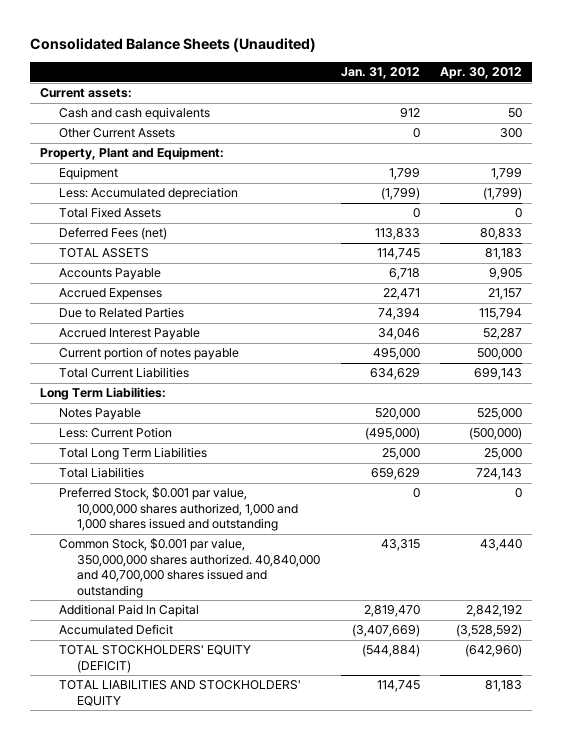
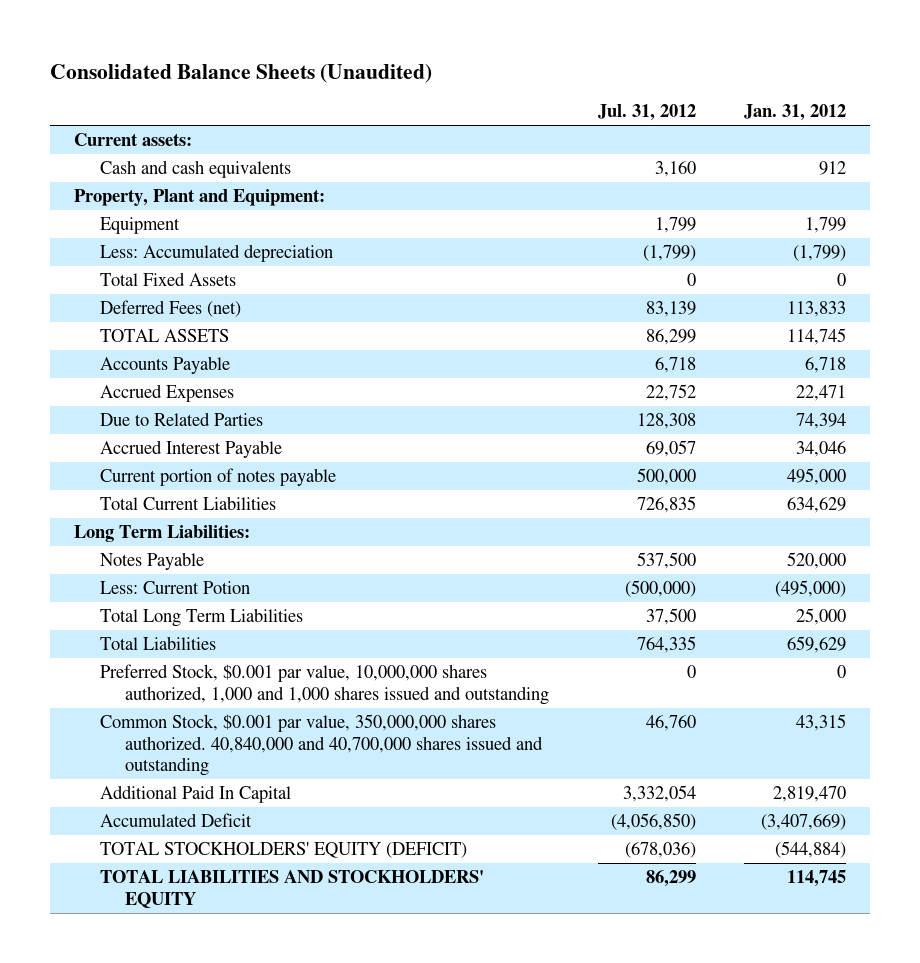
[439,67,522,80] Apr. 30, 2012 -> none
none -> [597,104,696,122] Jul. 31, 2012
[58,128,175,139] Other Current Assets -> none

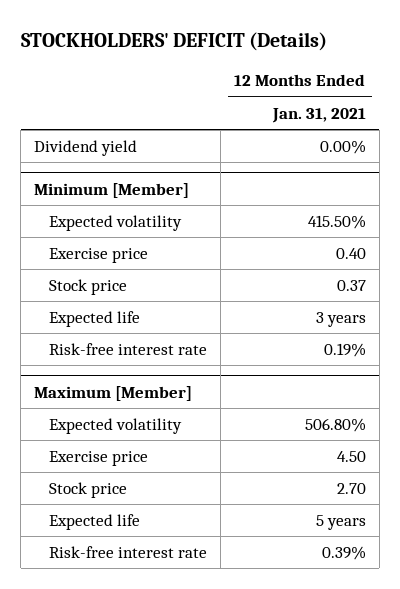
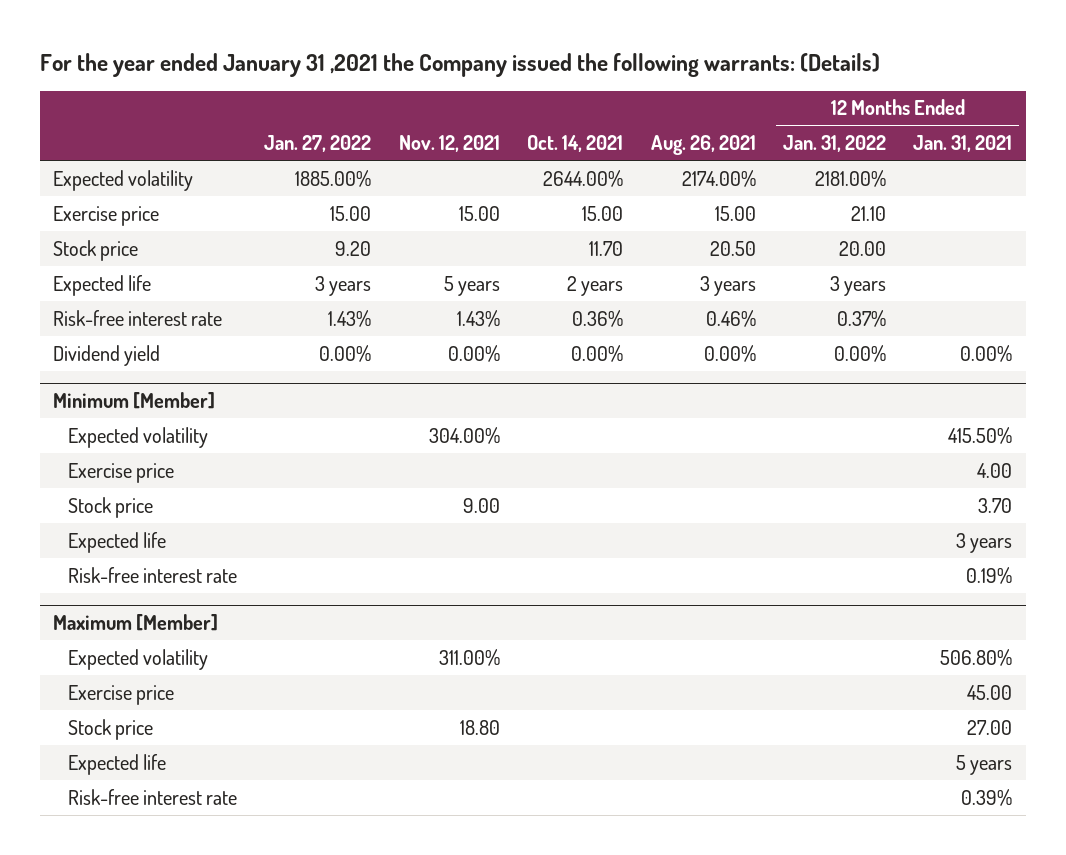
[20,32,327,52] STOCKHOLDERS' DEFICIT (Details) -> [39,52,880,77] For the year ended January 31 ,2021 the Company issued the following warrants: (Details)
none -> [264,135,372,153] Jan. 27, 2022
none -> [398,135,500,153] Nov. 12, 2021
none -> [527,135,624,153] Oct. 14, 2021
none -> [650,135,756,156] Aug. 26, 2021
none -> [782,135,886,153] Jan. 31, 2022
none -> [53,169,194,191] Expected volatility
none -> [53,205,160,226] Exercise price
none -> [53,239,139,261] Stock price
none -> [53,274,152,296] Expected life
none -> [53,309,223,326] Risk-free interest rate
[335,248,366,260] 0.40 -> [977,462,1013,478] 4.00
[336,280,366,292] 0.37 -> [978,497,1013,513] 3.70
[336,451,366,463] 4.50 -> [967,684,1013,700] 45.00
[336,483,366,495] 2.70 -> [967,719,1013,735] 27.00

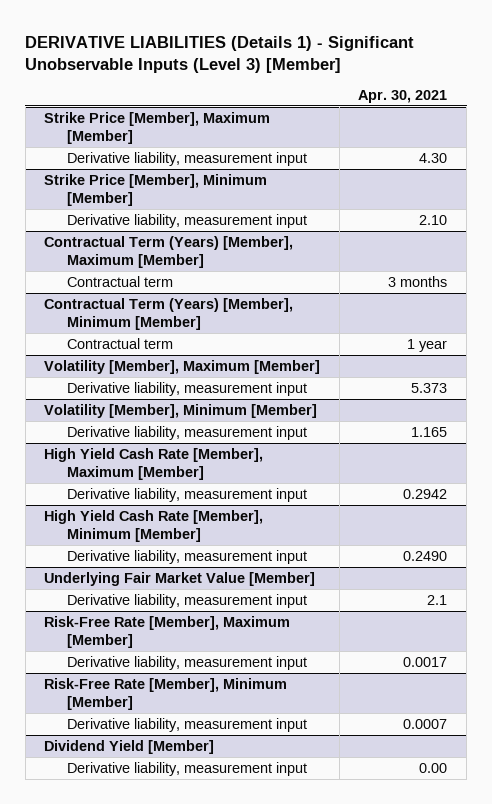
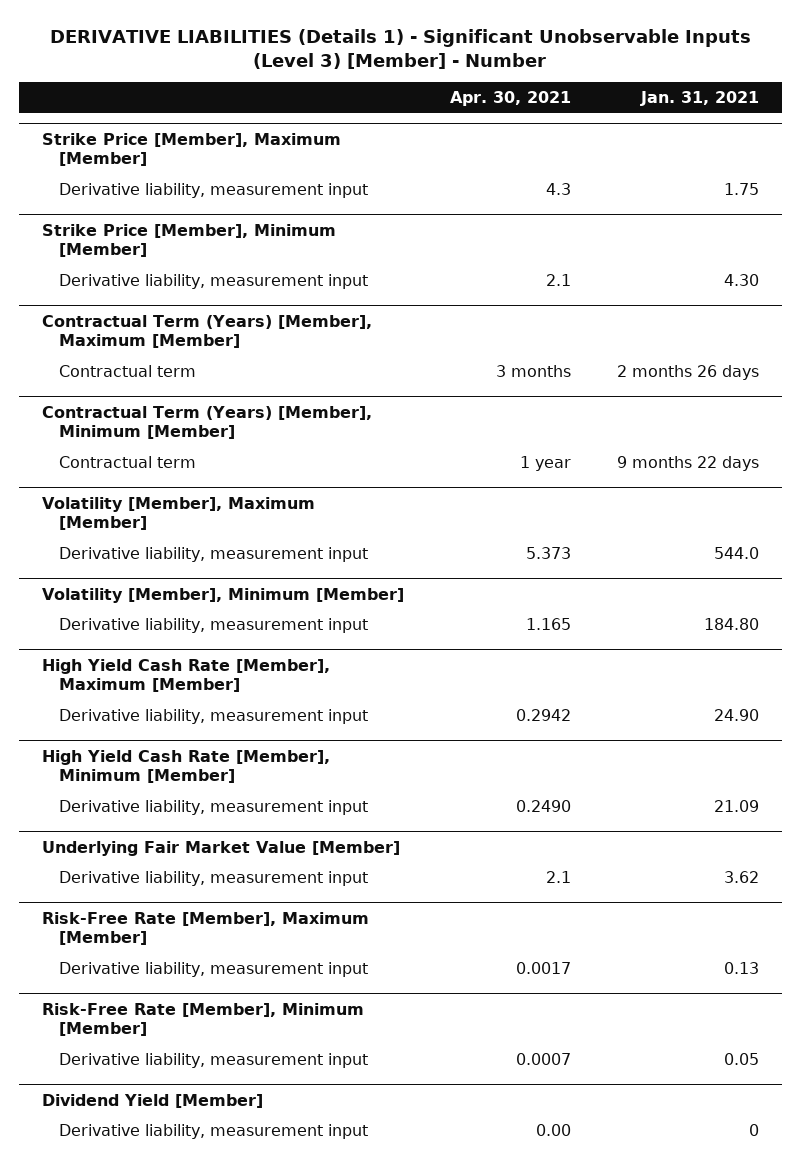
[25,35,415,73] DERIVATIVE LIABILITIES (Details 1) - Significant Unobservable Inputs (Level 3) [Member] -> [50,28,752,69] DERIVATIVE LIABILITIES (Details 1) - Significant Unobservable Inputs (Level 3) [Member] - Number
none -> [639,90,759,106] Jan. 31, 2021
[419,152,448,163] 4.30 -> [545,182,571,195] 4.3
[419,214,448,225] 2.10 -> [545,273,571,286] 2.1

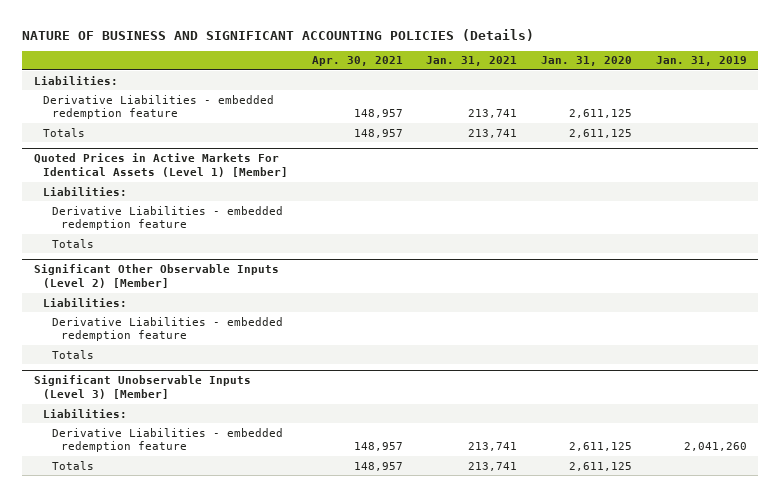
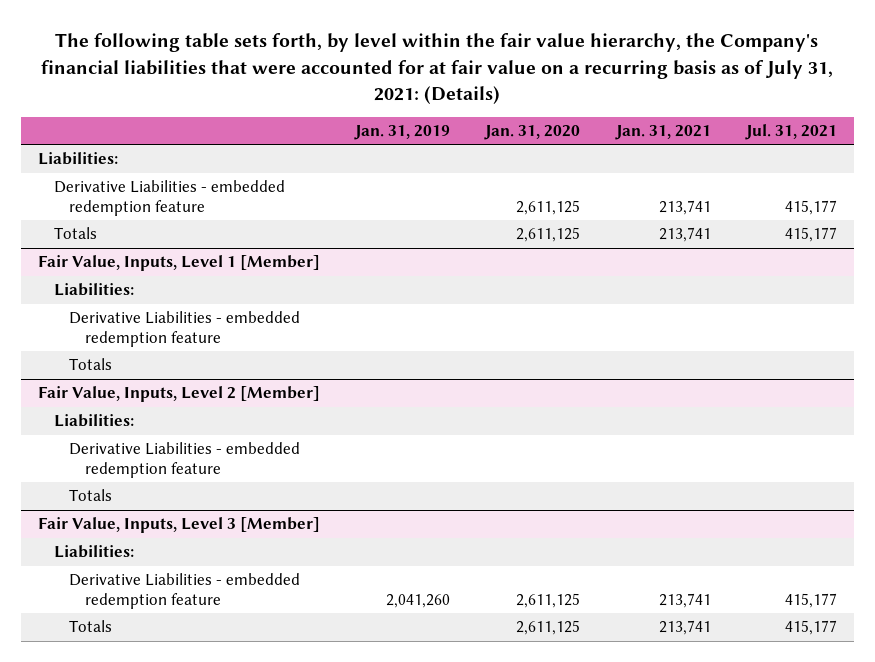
[22,28,535,41] NATURE OF BUSINESS AND SIGNIFICANT ACCOUNTING POLICIES (Details) -> [41,33,834,104] The following table sets forth, by level within the fair value hierarchy, the Company's financial liabilities that were accounted for at fair value on a recurring basis as of July 31, 2021: (Details)
[311,56,403,67] Apr. 30, 2021 -> none
none -> [744,124,837,141] Jul. 31, 2021
[34,153,288,178] Quoted Prices in Active Markets For Identical Assets (Level 1) [Member] -> [38,255,321,272] Fair Value, Inputs, Level 1 [Member]
[34,264,280,289] Significant Other Observable Inputs (Level 2) [Member] -> [38,386,321,403] Fair Value, Inputs, Level 2 [Member]
[34,375,252,400] Significant Unobservable Inputs (Level 3) [Member] -> [38,517,321,534] Fair Value, Inputs, Level 3 [Member]

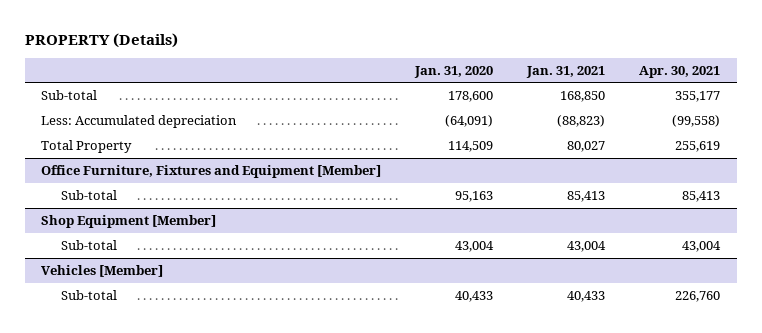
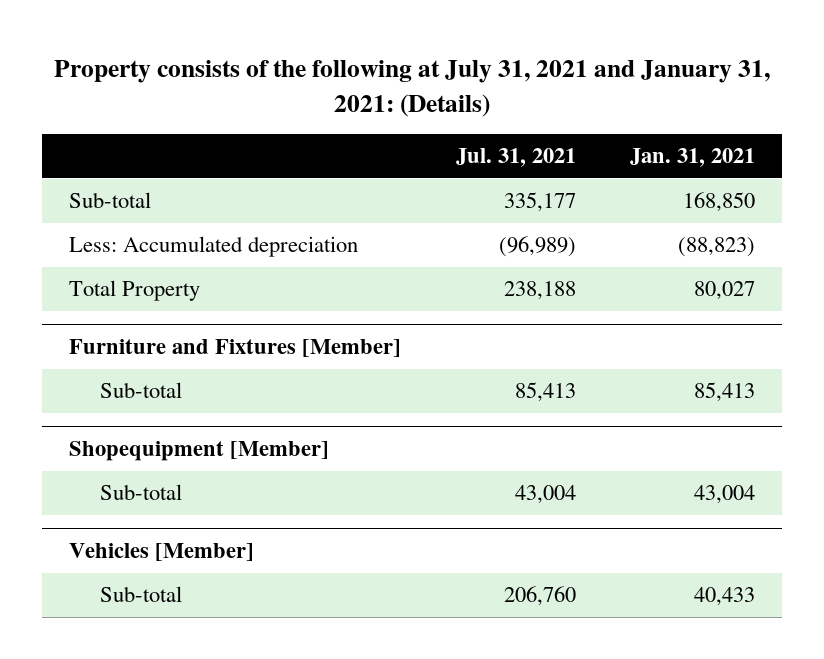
[24,32,178,48] PROPERTY (Details) -> [54,59,771,117] Property consists of the following at July 31, 2021 and January 31, 2021: (Details)
[414,65,494,78] Jan. 31, 2020 -> none
[639,65,721,78] Apr. 30, 2021 -> none
none -> [455,148,576,168] Jul. 31, 2021
[41,165,382,179] Office Furniture, Fixtures and Equipment [Member] -> [69,339,402,358] Furniture and Fixtures [Member]
[41,215,217,229] Shop Equipment [Member] -> [69,441,330,462] Shopequipment [Member]

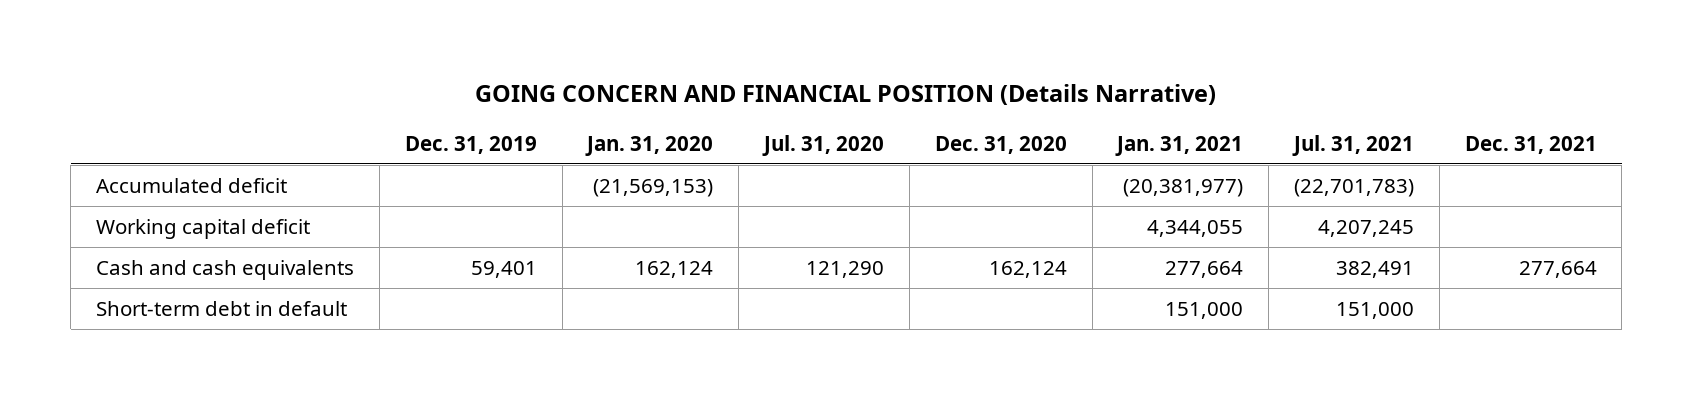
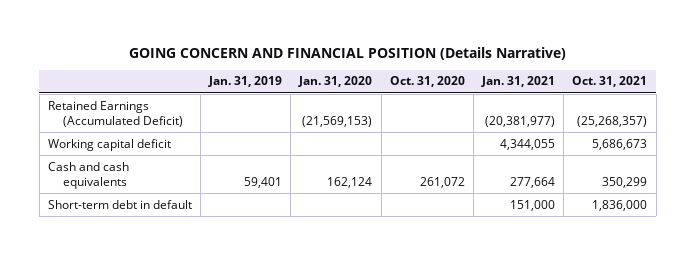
[404,135,537,154] Dec. 31, 2019 -> none
[762,134,885,156] Jul. 31, 2020 -> none
[934,135,1067,154] Dec. 31, 2020 -> none
[1292,134,1415,156] Jul. 31, 2021 -> none
[1464,135,1597,154] Dec. 31, 2021 -> none
none -> [208,76,283,88] Jan. 31, 2019
none -> [389,76,465,88] Oct. 31, 2020
none -> [572,76,648,88] Oct. 31, 2021
[96,177,288,193] Accumulated deficit -> [47,100,183,127] Retained Earnings (Accumulated Deficit)

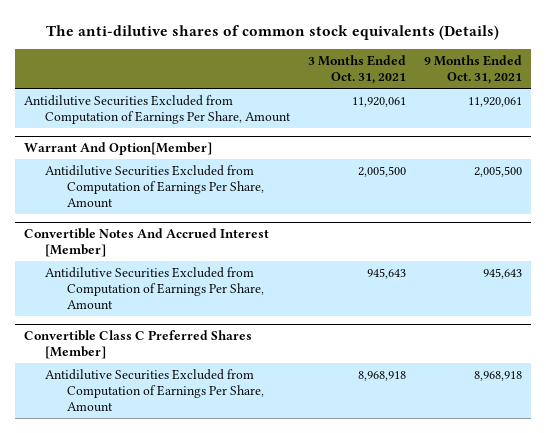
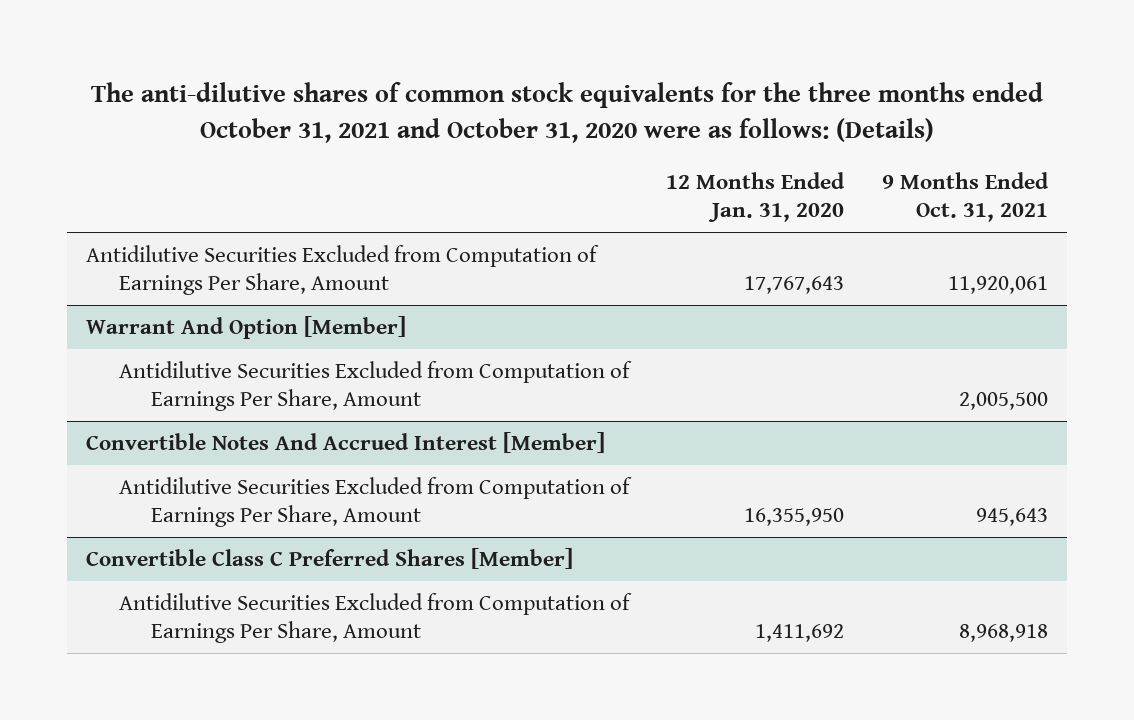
[45,24,499,40] The anti-dilutive shares of common stock equivalents (Details) -> [91,82,1044,143] The anti-dilutive shares of common stock equivalents for the three months ended October 31, 2021 and October 31, 2020 were as follows: (Details)
[308,54,407,85] 3 Months Ended Oct. 31, 2021 -> none
none -> [666,172,846,223] 12 Months Ended Jan. 31, 2020
[23,141,212,155] Warrant And Option[Member] -> [86,316,407,340] Warrant And Option [Member]

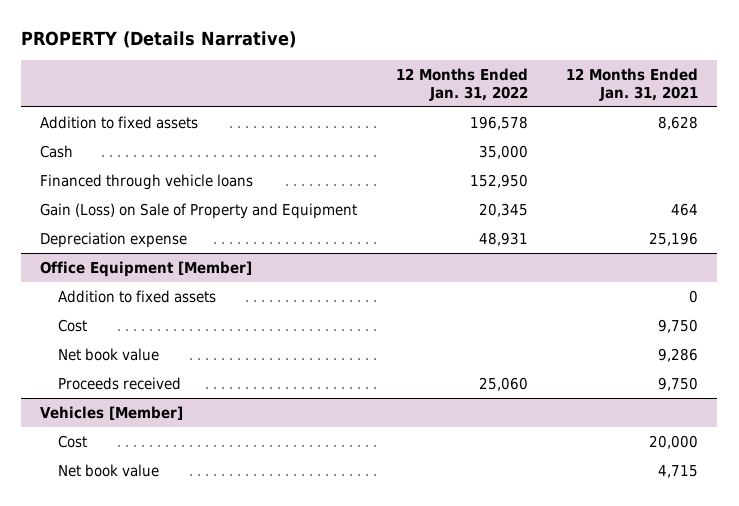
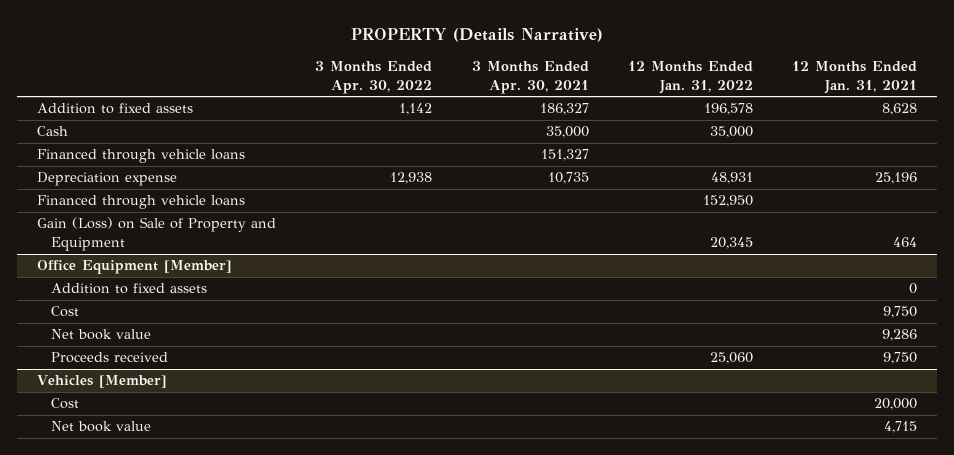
none -> [315,61,433,94] 3 Months Ended Apr. 30, 2022
none -> [471,61,589,94] 3 Months Ended Apr. 30, 2021
none -> [36,149,245,164] Financed through vehicle loans
[40,231,188,248] Depreciation expense -> [36,172,177,187] Depreciation expense

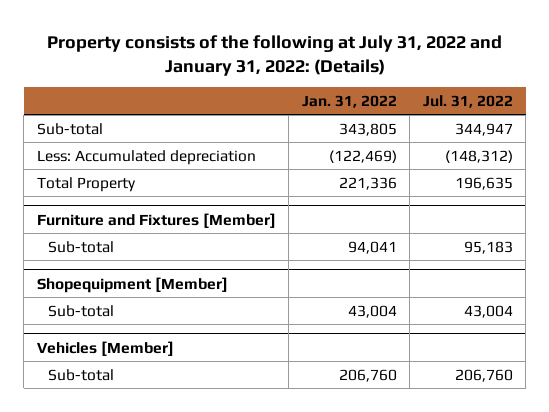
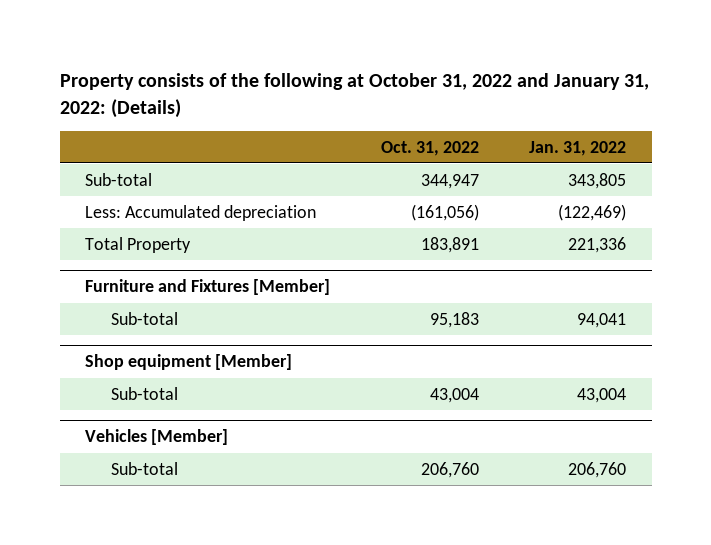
[46,34,502,76] Property consists of the following at July 31, 2022 and January 31, 2022: (Details) -> [59,72,649,118] Property consists of the following at October 31, 2022 and January 31, 2022: (Details)
[422,94,513,108] Jul. 31, 2022 -> none
none -> [380,140,479,156] Oct. 31, 2022
[36,276,228,293] Shopequipment [Member] -> [85,354,293,371] Shop equipment [Member]

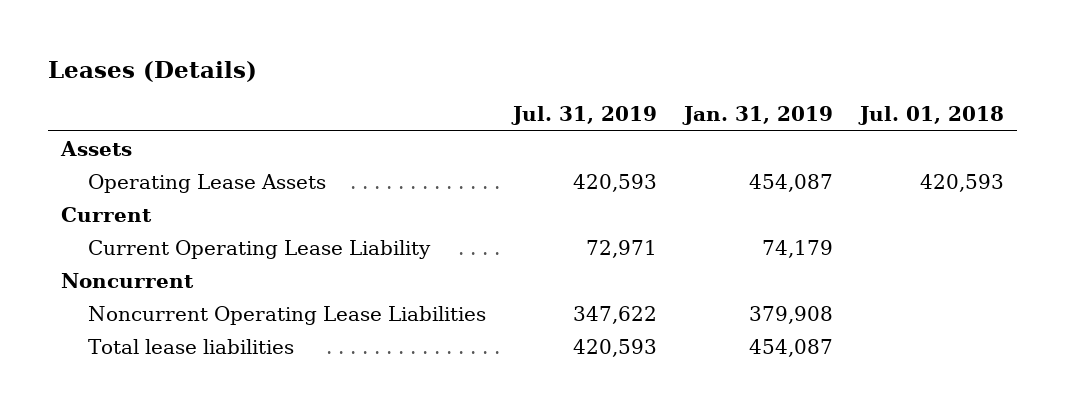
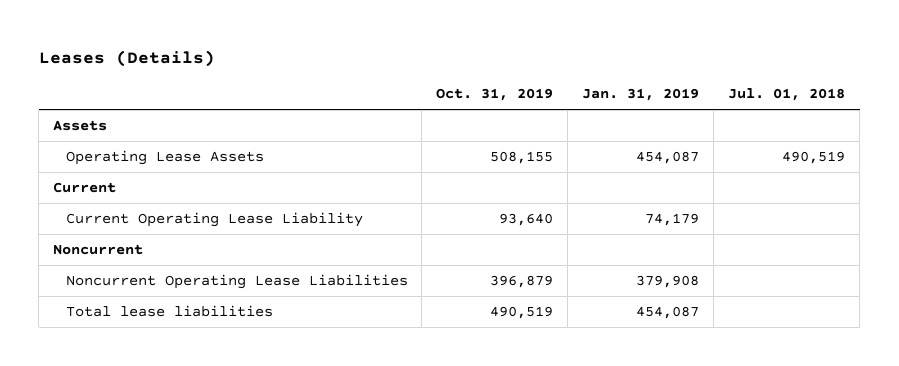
[511,106,658,126] Jul. 31, 2019 -> none
none -> [436,88,554,102] Oct. 31, 2019
[919,173,1004,192] 420,593 -> [782,151,846,165] 490,519

